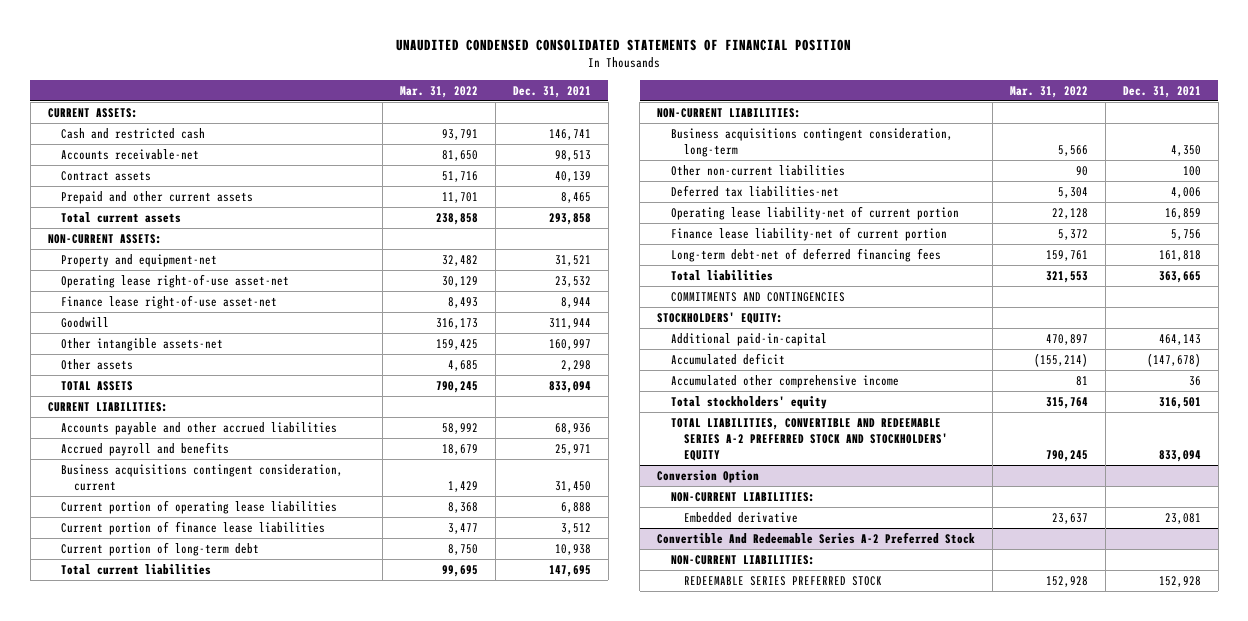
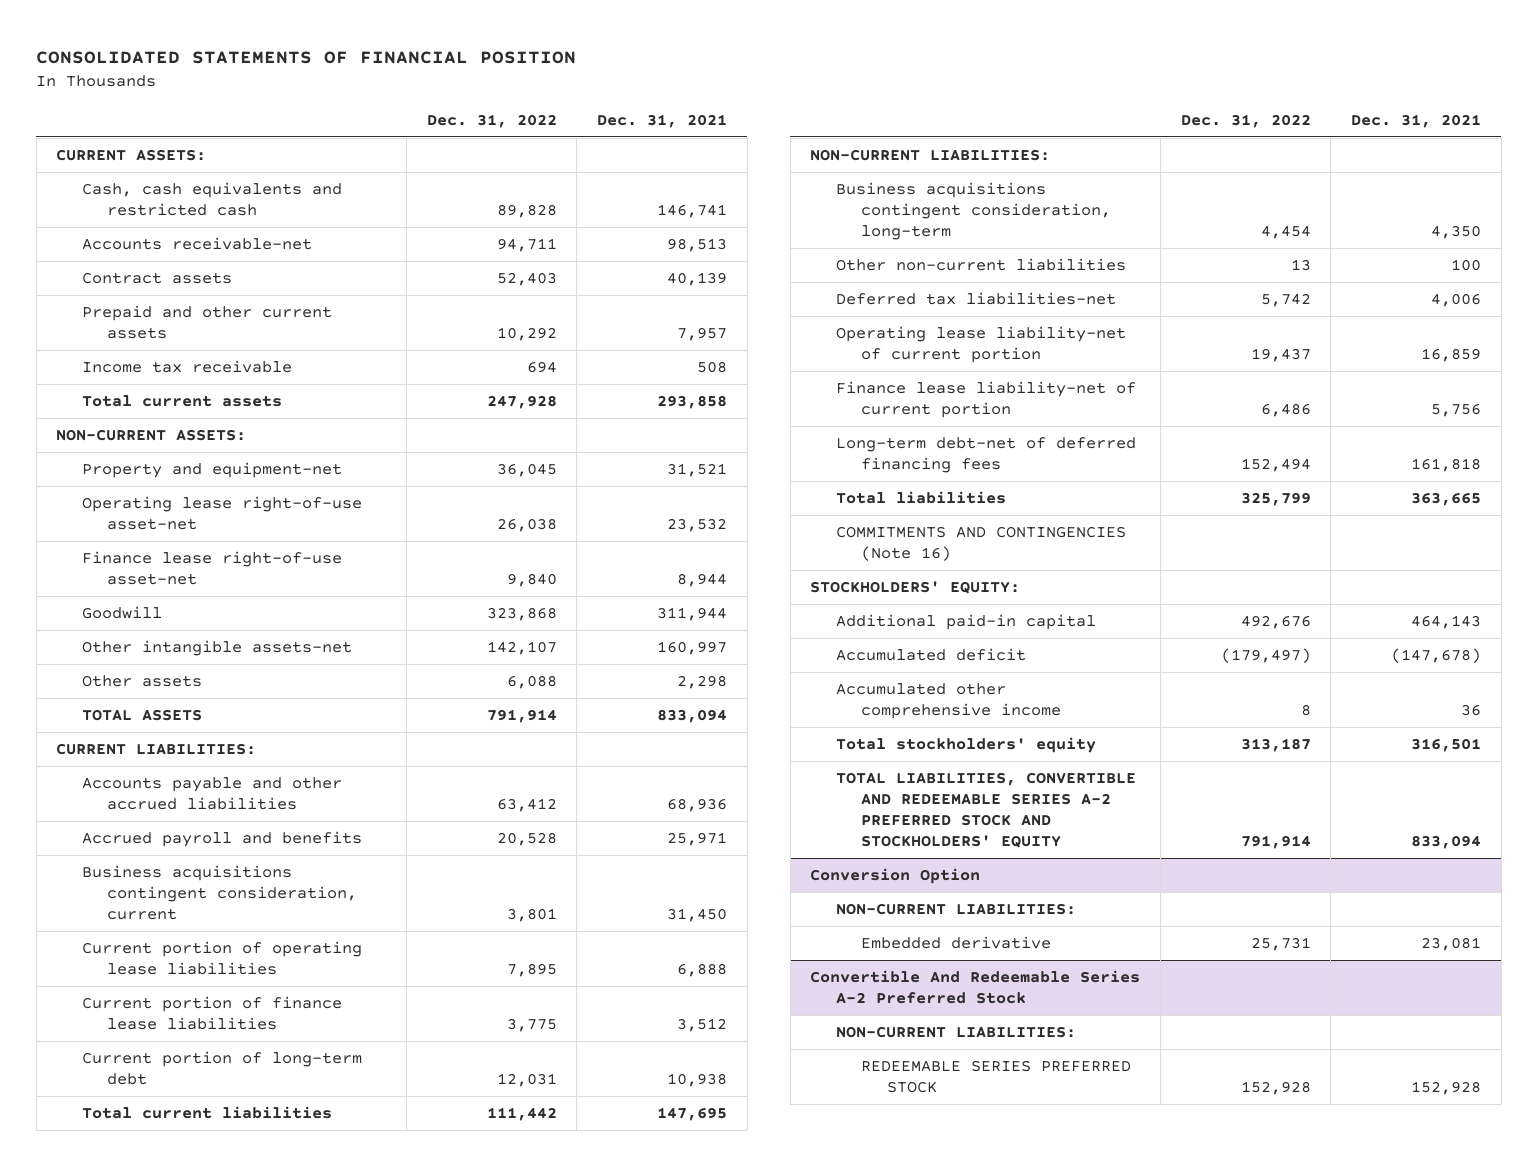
[396,38,852,51] UNAUDITED CONDENSED CONSOLIDATED STATEMENTS OF FINANCIAL POSITION -> [36,50,577,64] CONSOLIDATED STATEMENTS OF FINANCIAL POSITION
[400,85,479,98] Mar. 31, 2022 -> none
none -> [426,113,557,128] Dec. 31, 2022
[61,128,206,140] Cash and restricted cash -> [81,182,342,217] Cash, cash equivalents and restricted cash
[560,192,591,204] 8,465 -> [677,327,728,342] 7,957
none -> [81,360,292,374] Income tax receivable
[670,292,845,303] COMMITMENTS AND CONTINGENCIES -> [835,526,1126,562] COMMITMENTS AND CONTINGENCIES (Note 16)
[670,333,827,347] Additional paid-in-capital -> [835,614,1096,631] Additional paid-in capital

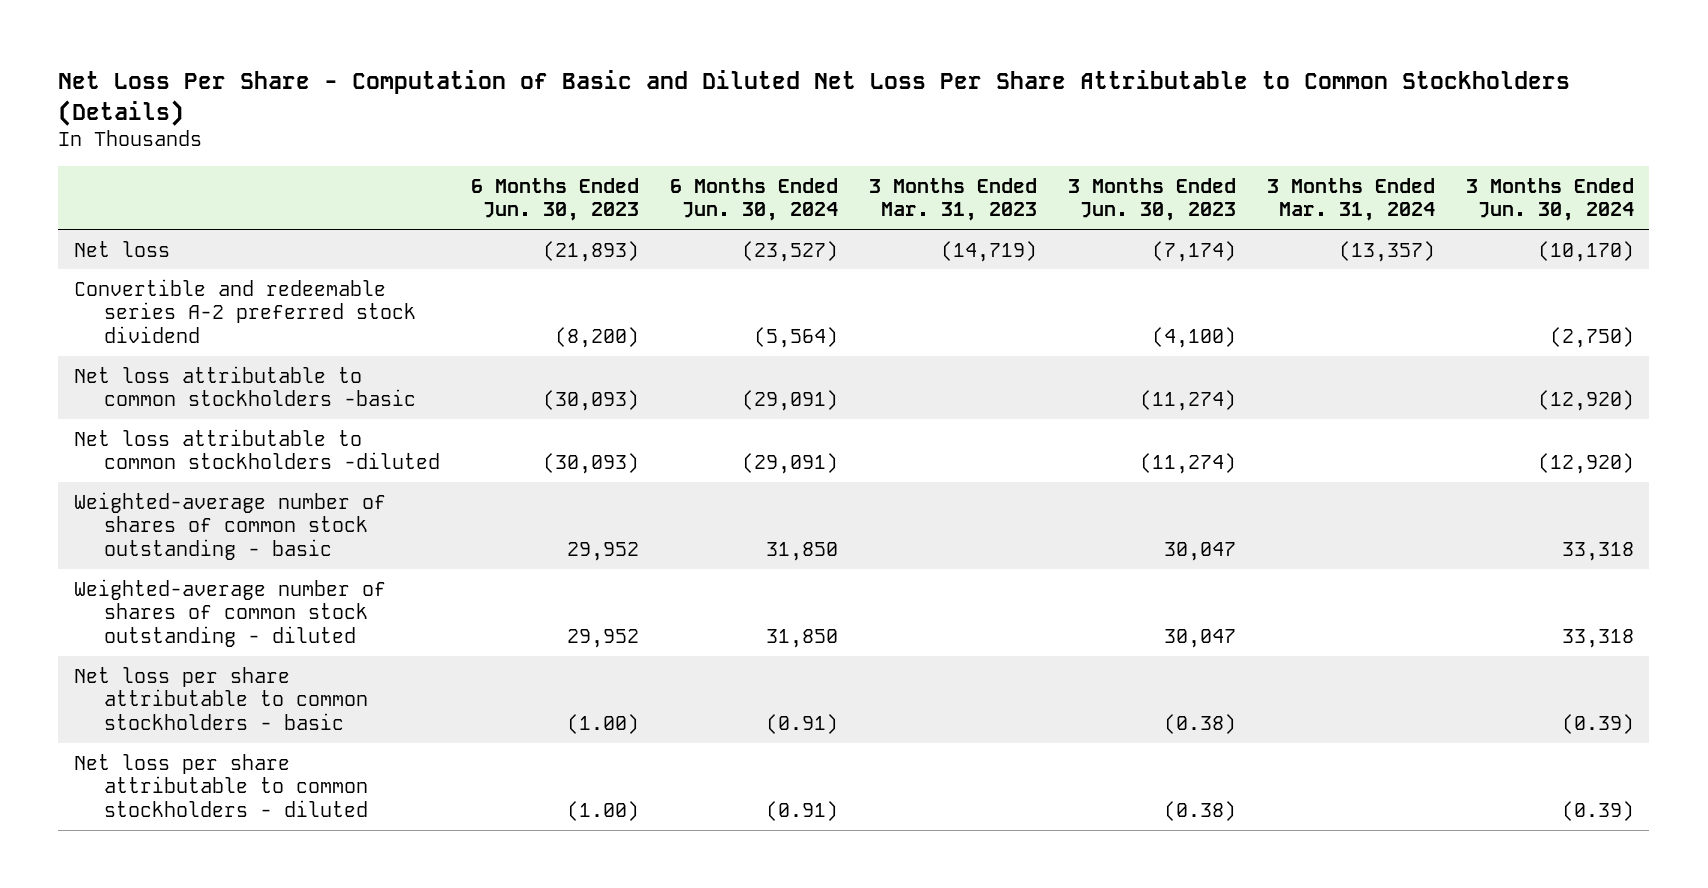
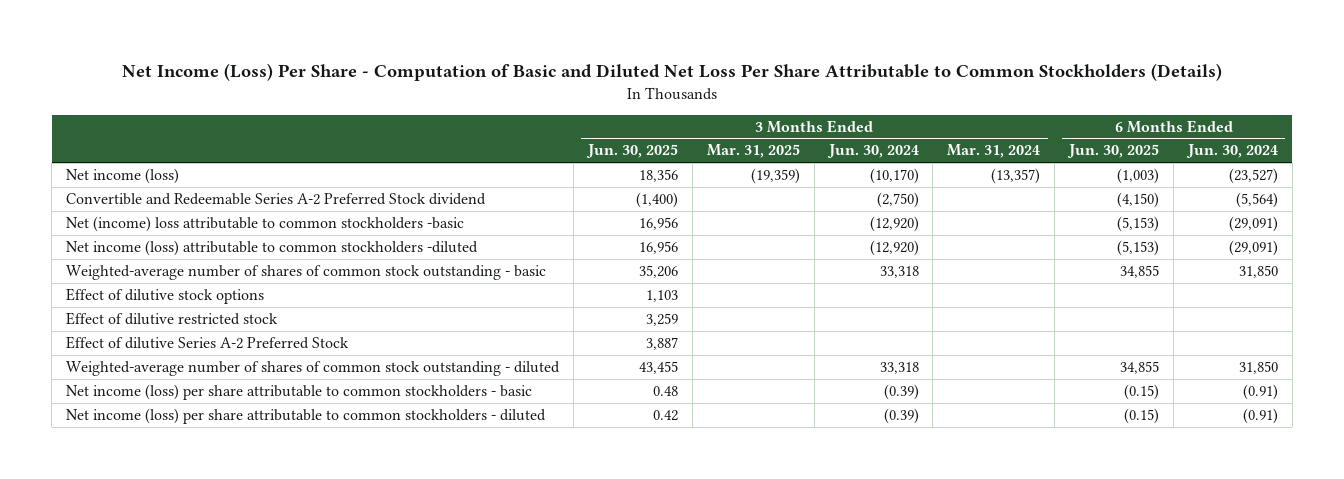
[58,69,1571,126] Net Loss Per Share - Computation of Basic and Diluted Net Loss Per Share Attributable to Common Stockholders (Details) -> [122,62,1223,81] Net Income (Loss) Per Share - Computation of Basic and Diluted Net Loss Per Share Attributable to Common Stockholders (Details)
[471,177,640,222] 6 Months Ended Jun. 30, 2023 -> none
[869,177,1038,222] 3 Months Ended Mar. 31, 2023 -> none
[1067,177,1236,222] 3 Months Ended Jun. 30, 2023 -> none
none -> [585,144,678,159] Jun. 30, 2025
none -> [706,144,800,159] Mar. 31, 2025
none -> [1067,144,1160,159] Jun. 30, 2025
[73,240,170,257] Net loss -> [66,168,180,185] Net income (loss)
[73,278,417,344] Convertible and redeemable series A-2 preferred stock dividend -> [66,193,487,206] Convertible and Redeemable Series A-2 Preferred Stock dividend
[73,365,417,407] Net loss attributable to common stockholders -basic -> [66,216,465,233] Net (income) loss attributable to common stockholders -basic
[73,428,441,470] Net loss attributable to common stockholders -diluted -> [66,240,479,257] Net income (loss) attributable to common stockholders -diluted
none -> [66,288,265,305] Effect of dilutive stock options
none -> [66,312,279,326] Effect of dilutive restricted stock
none -> [66,336,350,350] Effect of dilutive Series A-2 Preferred Stock
[73,666,369,731] Net loss per share attributable to common stockholders - basic -> [66,384,533,401] Net income (loss) per share attributable to common stockholders - basic
[73,753,369,818] Net loss per share attributable to common stockholders - diluted -> [66,408,547,425] Net income (loss) per share attributable to common stockholders - diluted

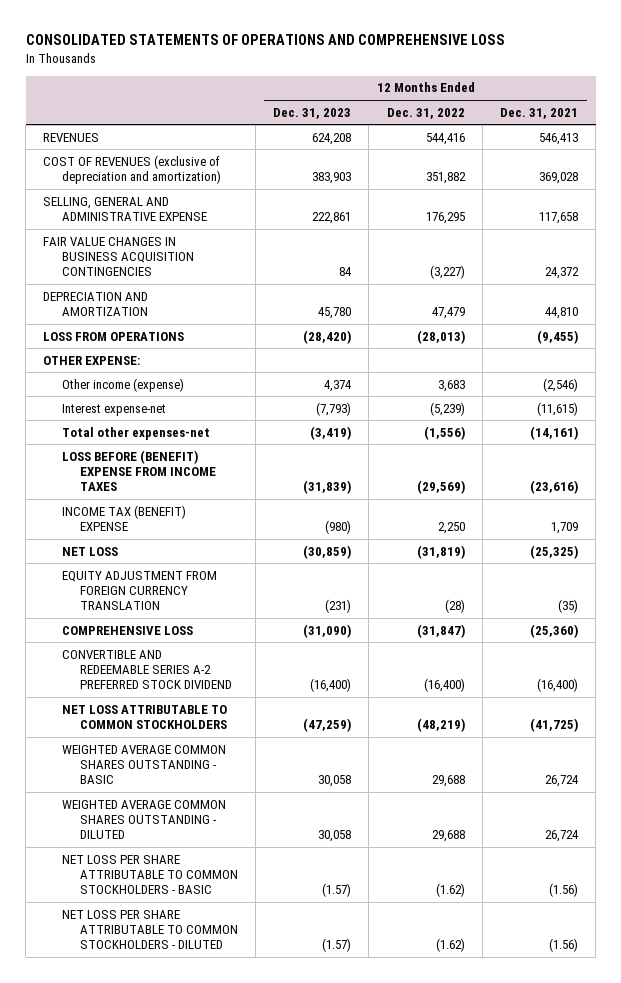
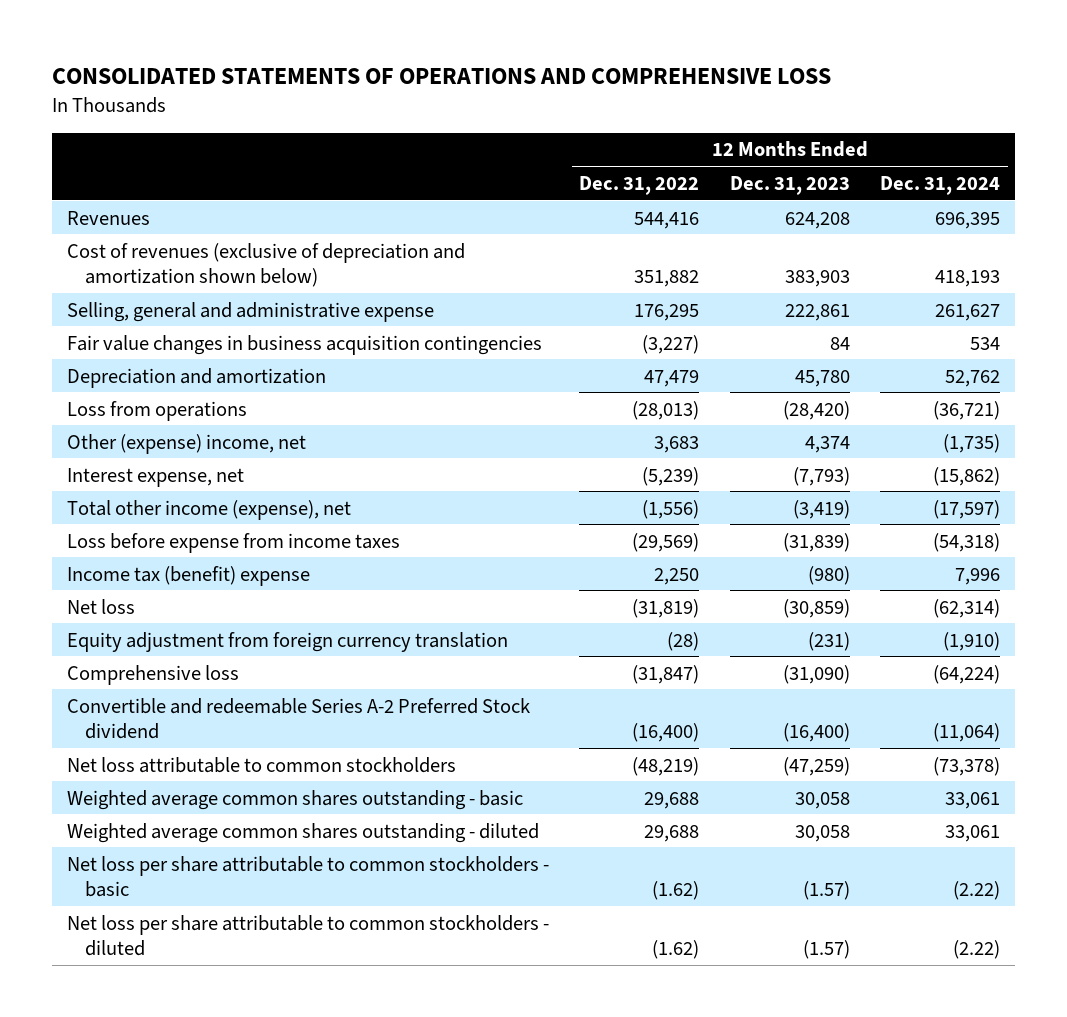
[500,107,579,119] Dec. 31, 2021 -> none
none -> [880,175,1001,195] Dec. 31, 2024
[43,355,141,365] OTHER EXPENSE: -> none
[43,132,100,142] REVENUES -> [67,210,151,225] Revenues
[43,154,221,185] COST OF REVENUES (exclusive of depreciation and amortization) -> [67,242,466,287] Cost of revenues (exclusive of depreciation and amortization shown below)
[43,196,207,222] SELLING, GENERAL AND ADMINISTRATIVE EXPENSE -> [67,301,435,322] Selling, general and administrative expense
[43,236,194,277] FAIR VALUE CHANGES IN BUSINESS ACQUISITION CONTINGENCIES -> [67,334,543,355] Fair value changes in business acquisition contingencies
[43,291,149,317] DEPRECIATION AND AMORTIZATION -> [67,367,327,388] Depreciation and amortization
[43,331,185,341] LOSS FROM OPERATIONS -> [67,400,248,421] Loss from operations
[61,377,184,392] Other income (expense) -> [67,433,307,454] Other (expense) income, net
[61,403,166,416] Interest expense-net -> [67,467,245,487] Interest expense, net
[61,426,210,440] Total other expenses-net -> [67,499,352,520] Total other income (expense), net
[61,449,216,492] LOSS BEFORE (BENEFIT) EXPENSE FROM INCOME TAXES -> [67,532,401,553] Loss before expense from income taxes
[61,504,186,532] INCOME TAX (BENEFIT) EXPENSE -> [67,565,311,586] Income tax (benefit) expense
[61,546,118,556] NET LOSS -> [67,598,136,614] Net loss
[61,570,217,611] EQUITY ADJUSTMENT FROM FOREIGN CURRENCY TRANSLATION -> [67,631,509,652] Equity adjustment from foreign currency translation
[61,625,193,635] COMPREHENSIVE LOSS -> [67,664,240,685] Comprehensive loss
[61,649,232,690] CONVERTIBLE AND REDEEMABLE SERIES A-2 PREFERRED STOCK DIVIDEND -> [67,697,531,739] Convertible and redeemable Series A-2 Preferred Stock dividend
[61,704,227,730] NET LOSS ATTRIBUTABLE TO COMMON STOCKHOLDERS -> [67,756,457,773] Net loss attributable to common stockholders
[61,744,226,785] WEIGHTED AVERAGE COMMON SHARES OUTSTANDING - BASIC -> [67,789,524,810] Weighted average common shares outstanding - basic
[61,799,226,840] WEIGHTED AVERAGE COMMON SHARES OUTSTANDING - DILUTED -> [67,822,540,843] Weighted average common shares outstanding - diluted
[61,854,238,895] NET LOSS PER SHARE ATTRIBUTABLE TO COMMON STOCKHOLDERS - BASIC -> [67,855,550,897] Net loss per share attributable to common stockholders - basic
[61,909,238,950] NET LOSS PER SHARE ATTRIBUTABLE TO COMMON STOCKHOLDERS - DILUTED -> [67,914,550,956] Net loss per share attributable to common stockholders - diluted

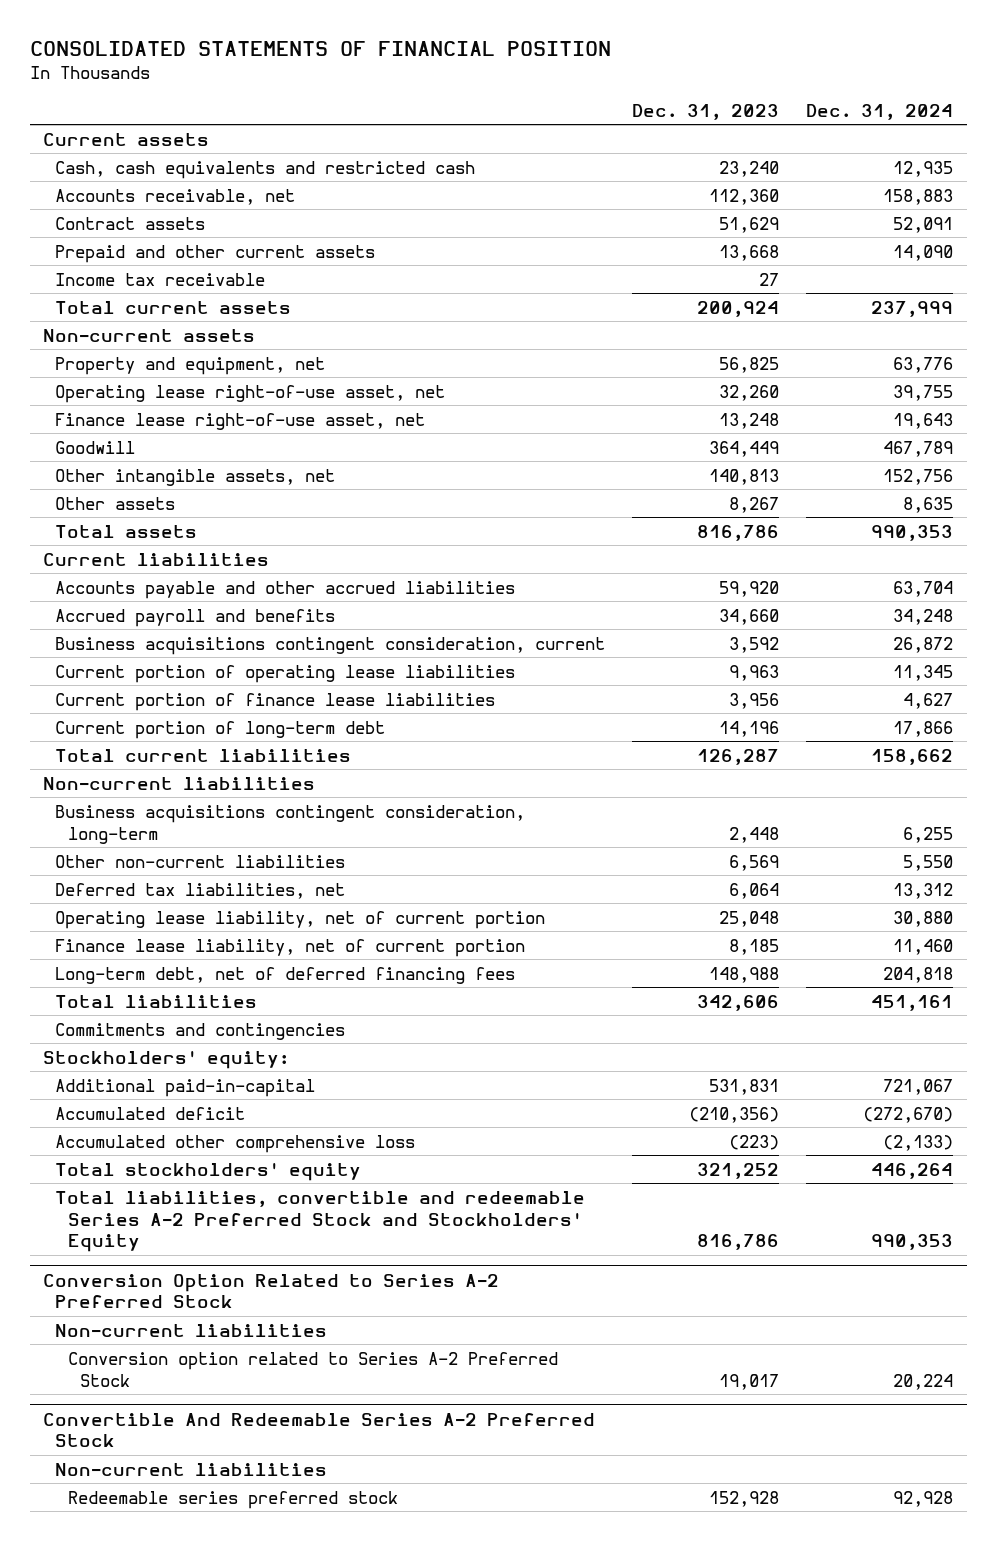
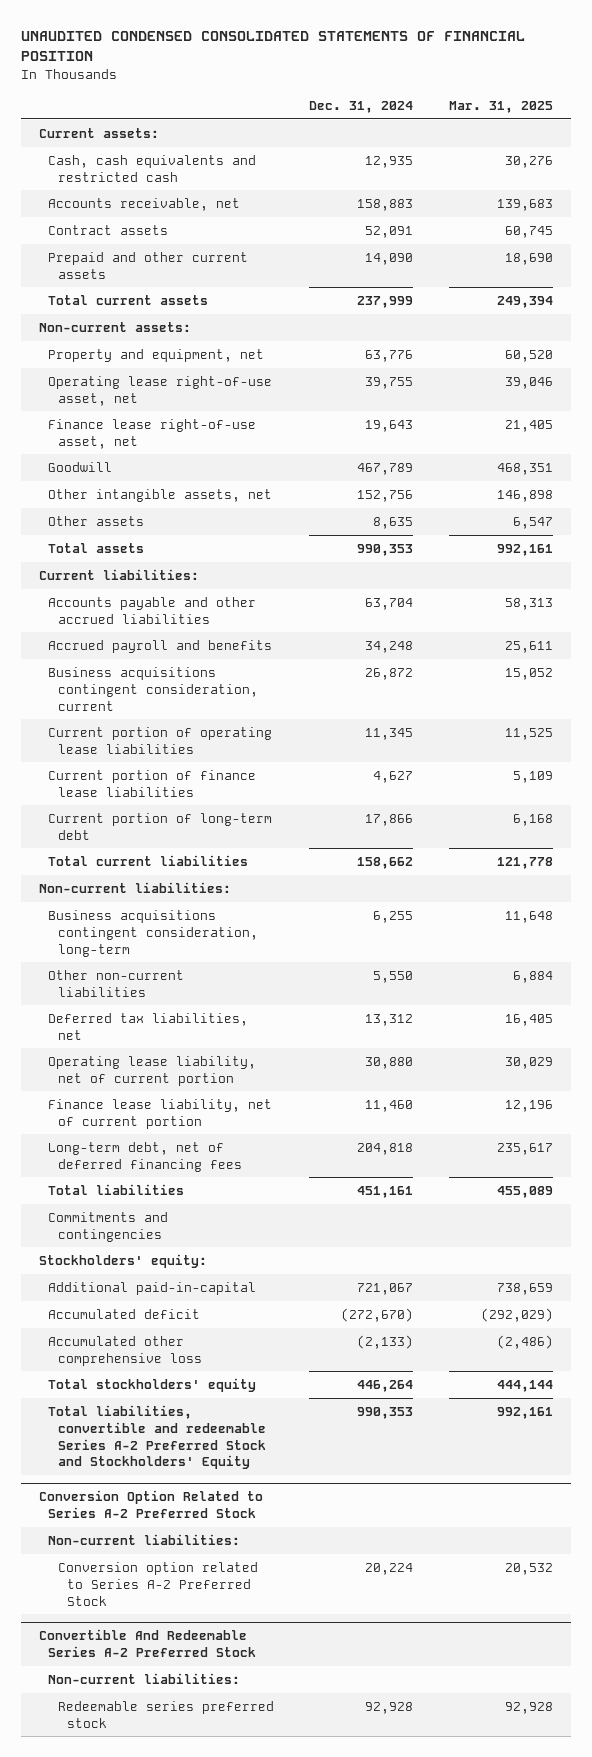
[29,41,611,57] CONSOLIDATED STATEMENTS OF FINANCIAL POSITION -> [20,31,525,62] UNAUDITED CONDENSED CONSOLIDATED STATEMENTS OF FINANCIAL POSITION
[632,103,780,120] Dec. 31, 2023 -> none
none -> [448,100,553,113] Mar. 31, 2025
[43,132,210,146] Current assets -> [38,127,159,138] Current assets:
[55,272,266,286] Income tax receivable -> none
[43,328,256,342] Non-current assets -> [38,321,191,332] Non-current assets:
[43,552,270,566] Current liabilities -> [38,568,199,580] Current liabilities:
[43,776,316,790] Non-current liabilities -> [38,881,231,893] Non-current liabilities:
[55,1323,328,1337] Non-current liabilities -> [48,1533,241,1545] Non-current liabilities:
[55,1462,328,1476] Non-current liabilities -> [48,1672,241,1684] Non-current liabilities:

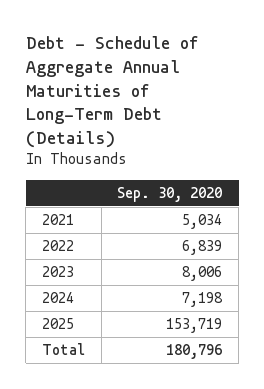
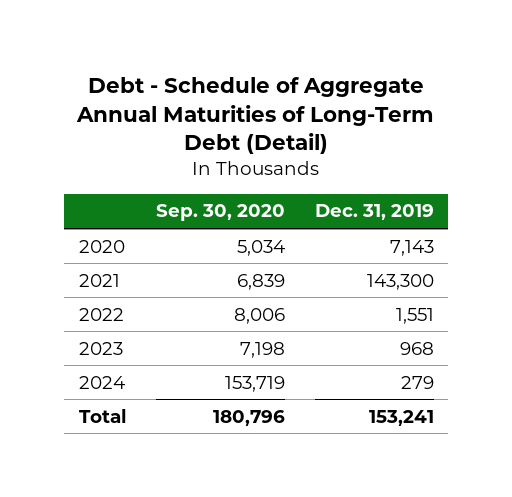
[25,36,199,148] Debt - Schedule of Aggregate Annual Maturities of Long-Term Debt (Details) -> [76,76,435,155] Debt - Schedule of Aggregate Annual Maturities of Long-Term Debt (Detail)
none -> [314,204,434,221] Dec. 31, 2019
[42,318,75,330] 2025 -> none
none -> [78,239,125,253] 2020
[182,214,223,230] 5,034 -> [237,273,286,290] 6,839
[182,240,223,256] 6,839 -> [234,307,286,324] 8,006
[182,266,223,282] 8,006 -> [240,341,286,358] 7,198
[182,292,224,308] 7,198 -> [225,375,286,392] 153,719

